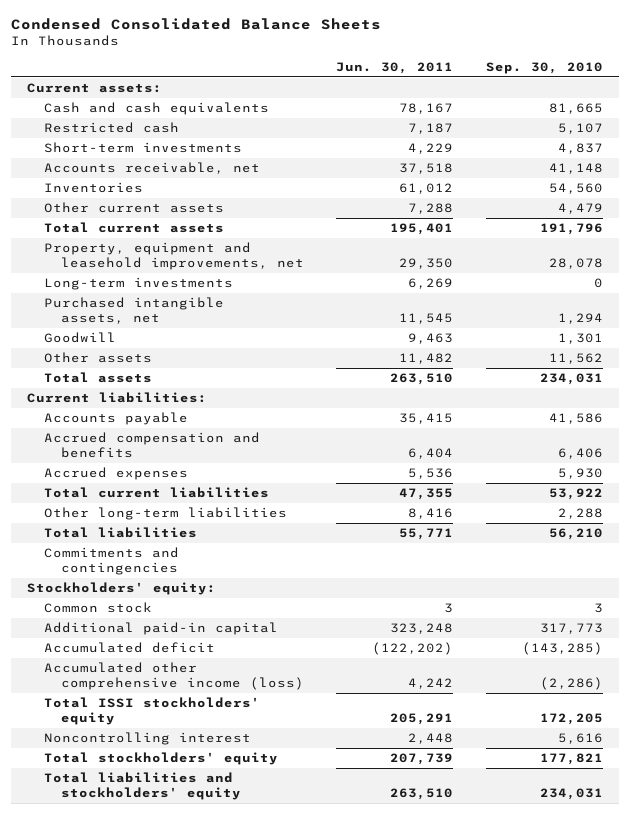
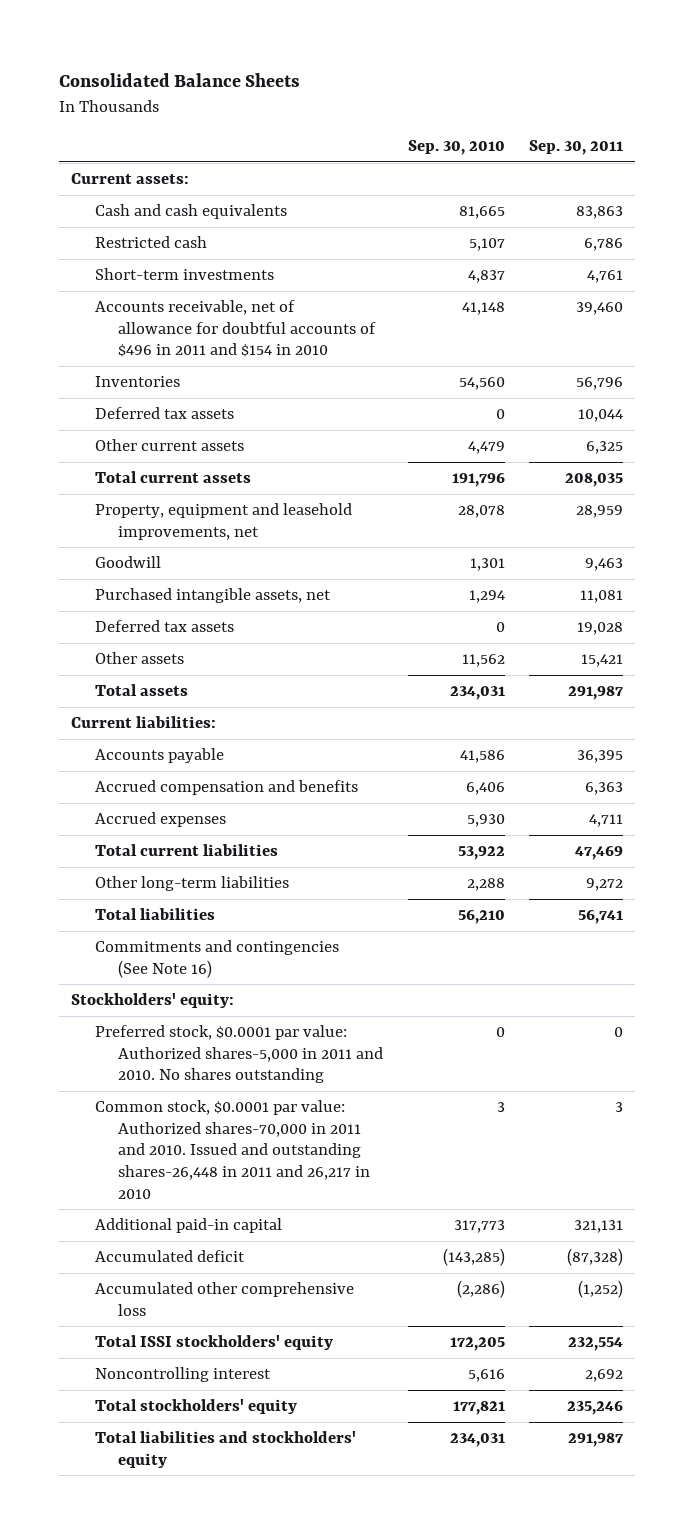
[10,18,381,31] Condensed Consolidated Balance Sheets -> [58,73,300,88] Consolidated Balance Sheets
[336,62,454,75] Jun. 30, 2011 -> none
none -> [529,140,624,156] Sep. 30, 2011
[43,162,260,175] Accounts receivable, net -> [94,300,377,358] Accounts receivable, net of allowance for doubtful accounts of $496 in 2011 and $154 in 2010
none -> [94,407,234,420] Deferred tax assets
[43,277,233,291] Long-term investments -> none
[43,297,224,325] Purchased intangible assets, net -> [94,588,331,604] Purchased intangible assets, net
none -> [94,620,234,633] Deferred tax assets
[43,547,179,576] Commitments and contingencies -> [94,940,339,978] Commitments and contingencies (See Note 16)
none -> [94,1025,384,1084] Preferred stock, $0.0001 par value: Authorized shares-5,000 in 2011 and 2010. No shares outstanding
[43,602,152,614] Common stock -> [94,1100,371,1199] Common stock, $0.0001 par value: Authorized shares-70,000 in 2011 and 2010. Issued and outstanding shares-26,448 in 2011 and 26,217 in 2010
[43,662,304,691] Accumulated other comprehensive income (loss) -> [94,1282,354,1316] Accumulated other comprehensive loss

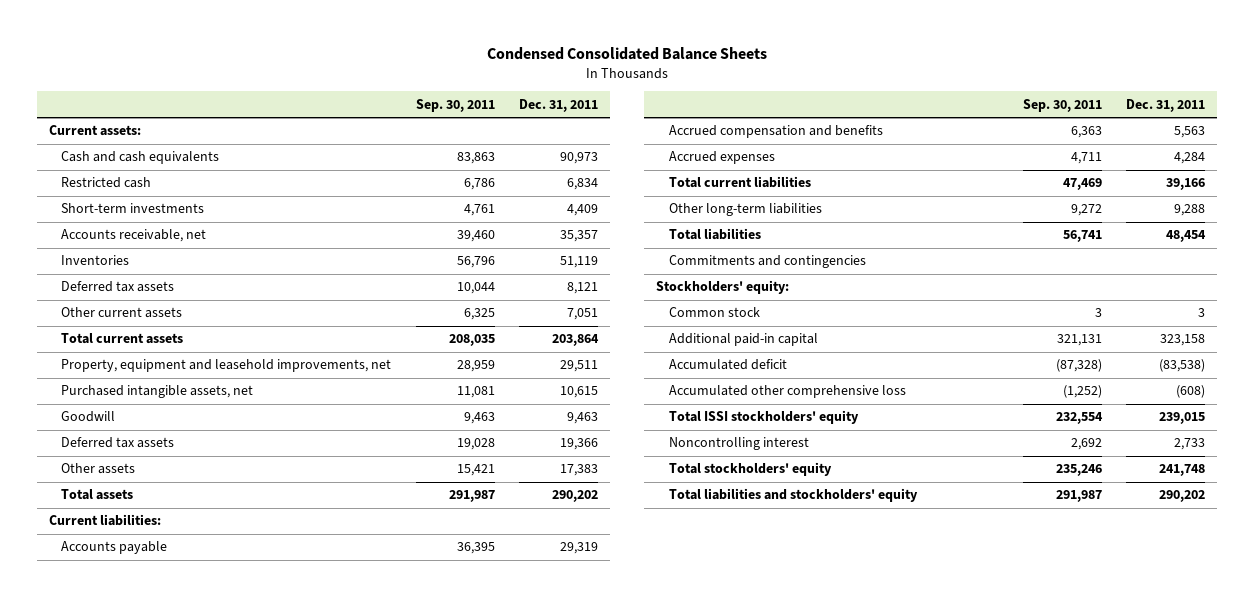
[58,73,300,88] Consolidated Balance Sheets -> [486,46,767,60] Condensed Consolidated Balance Sheets
[407,140,505,156] Sep. 30, 2010 -> none
none -> [518,98,598,112] Dec. 31, 2011
[94,300,377,358] Accounts receivable, net of allowance for doubtful accounts of $496 in 2011 and $154 in 2010 -> [61,229,207,243] Accounts receivable, net
[94,556,161,569] Goodwill -> [61,411,116,423] Goodwill
[94,940,339,978] Commitments and contingencies (See Note 16) -> [668,255,866,269] Commitments and contingencies
[94,1025,384,1084] Preferred stock, $0.0001 par value: Authorized shares-5,000 in 2011 and 2010. No shares outstanding -> none
[94,1100,371,1199] Common stock, $0.0001 par value: Authorized shares-70,000 in 2011 and 2010. Issued and outstanding shares-26,448 in 2011 and 26,217 in 2010 -> [668,307,760,318] Common stock

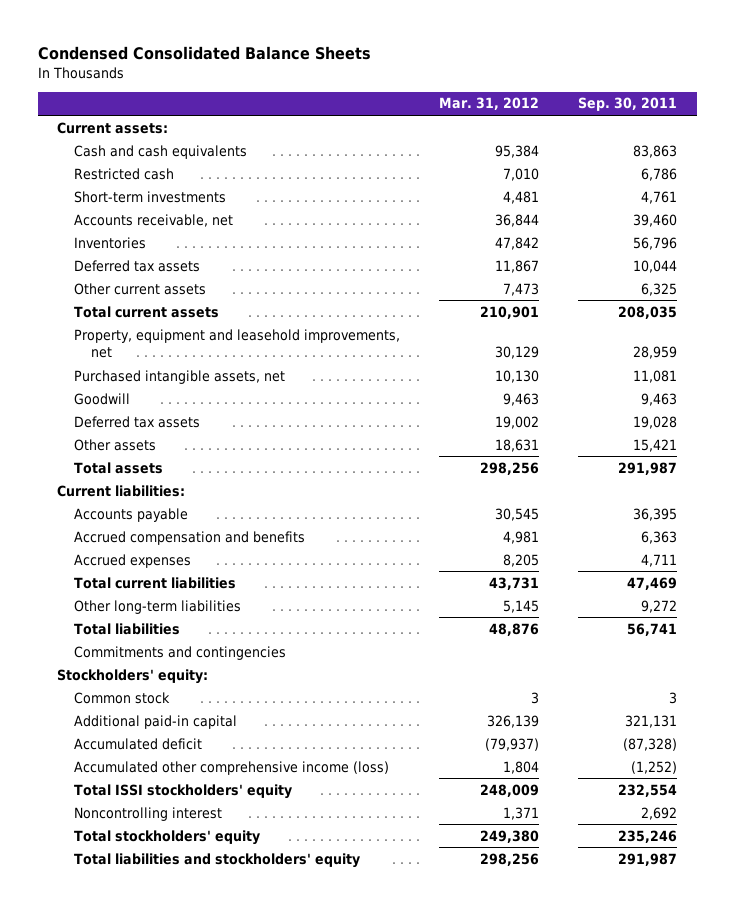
[518,98,598,112] Dec. 31, 2011 -> none
none -> [439,97,540,111] Mar. 31, 2012
[668,385,906,399] Accumulated other comprehensive loss -> [74,760,390,775] Accumulated other comprehensive income (loss)

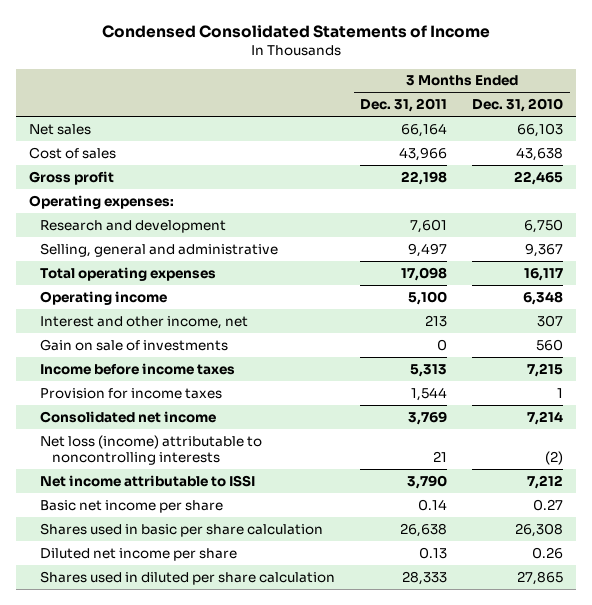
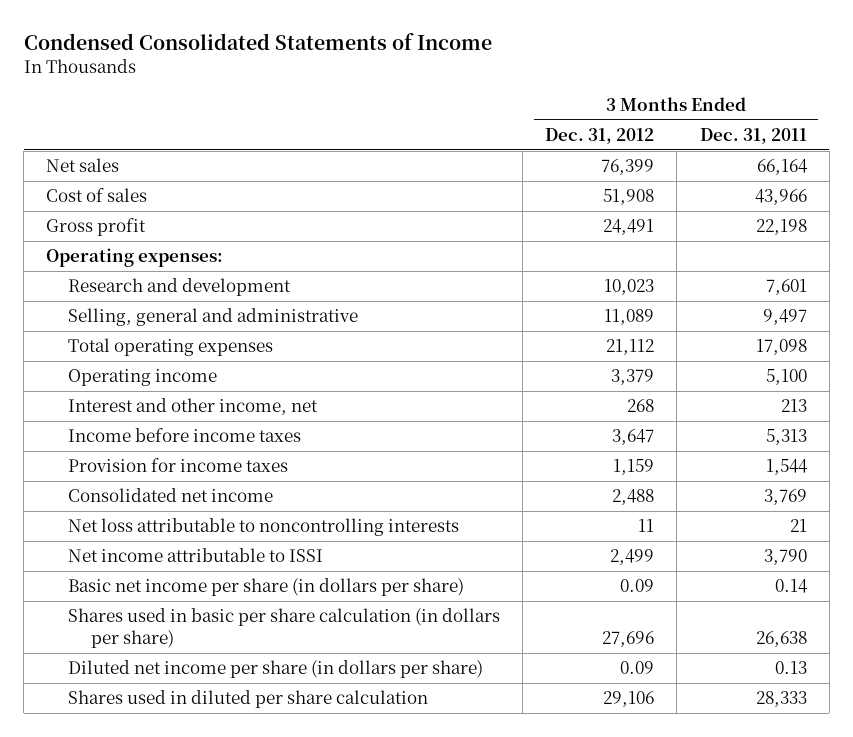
[472,98,564,113] Dec. 31, 2010 -> none
none -> [545,128,655,145] Dec. 31, 2012
[40,338,229,351] Gain on sale of investments -> none
[40,434,263,465] Net loss (income) attributable to noncontrolling interests -> [68,518,460,537] Net loss attributable to noncontrolling interests
[40,499,224,513] Basic net income per share -> [68,578,465,597] Basic net income per share (in dollars per share)
[40,522,324,537] Shares used in basic per share calculation -> [68,608,501,648] Shares used in basic per share calculation (in dollars per share)
[40,547,238,561] Diluted net income per share -> [68,660,484,679] Diluted net income per share (in dollars per share)

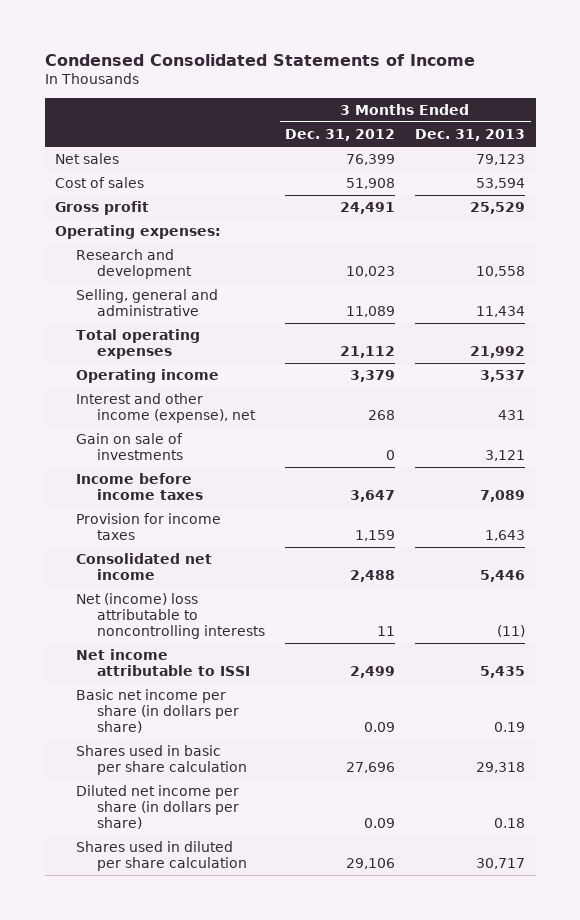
[699,128,807,145] Dec. 31, 2011 -> none
none -> [415,128,526,141] Dec. 31, 2013
[68,398,319,416] Interest and other income, net -> [75,393,256,423] Interest and other income (expense), net
none -> [75,433,183,460] Gain on sale of investments
[68,518,460,537] Net loss attributable to noncontrolling interests -> [75,593,265,639] Net (income) loss attributable to noncontrolling interests
[68,608,501,648] Shares used in basic per share calculation (in dollars per share) -> [75,745,247,775] Shares used in basic per share calculation

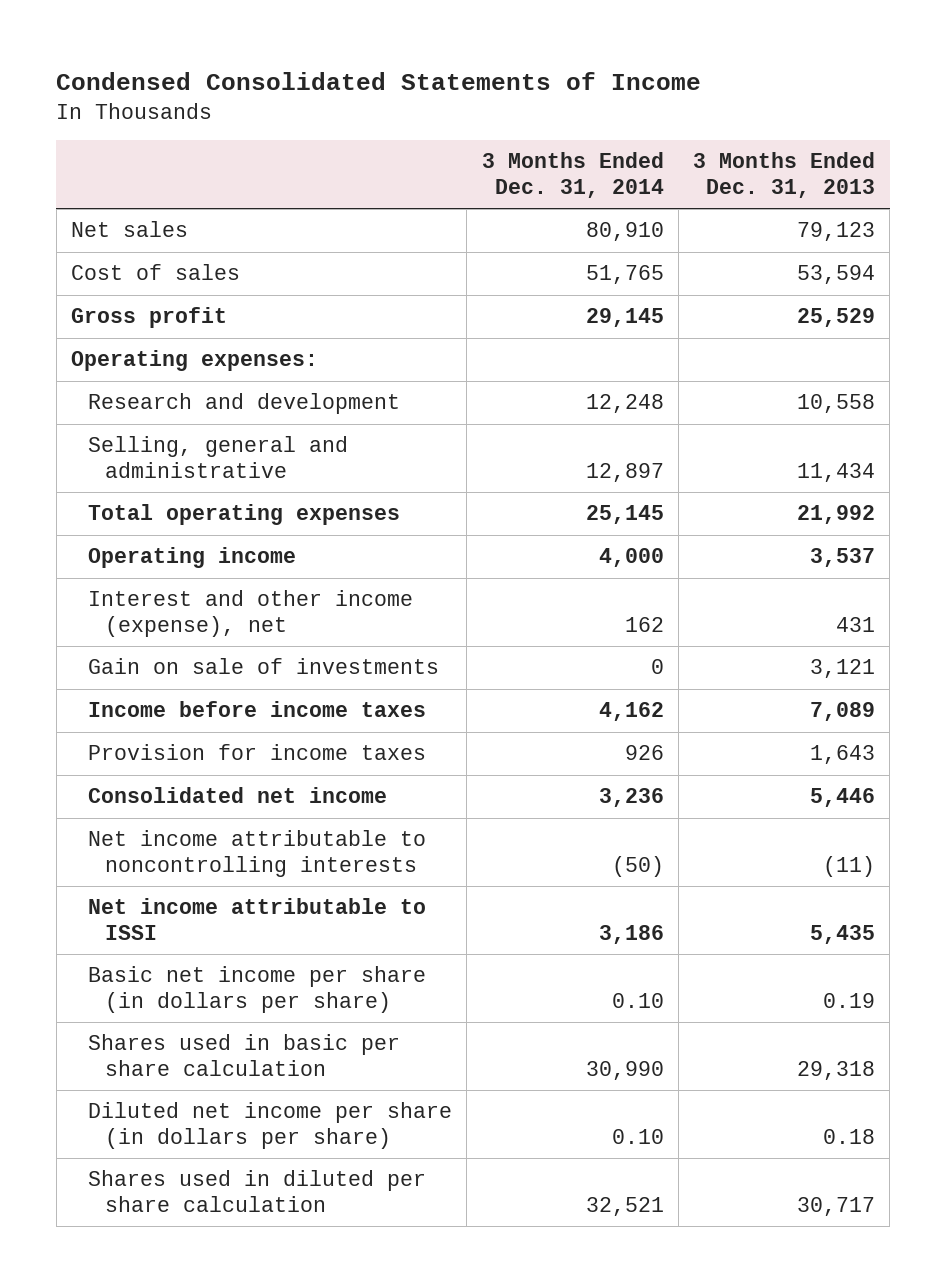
[285,128,396,141] Dec. 31, 2012 -> none
none -> [481,152,664,199] 3 Months Ended Dec. 31, 2014
[75,593,265,639] Net (income) loss attributable to noncontrolling interests -> [88,830,427,878] Net income attributable to noncontrolling interests

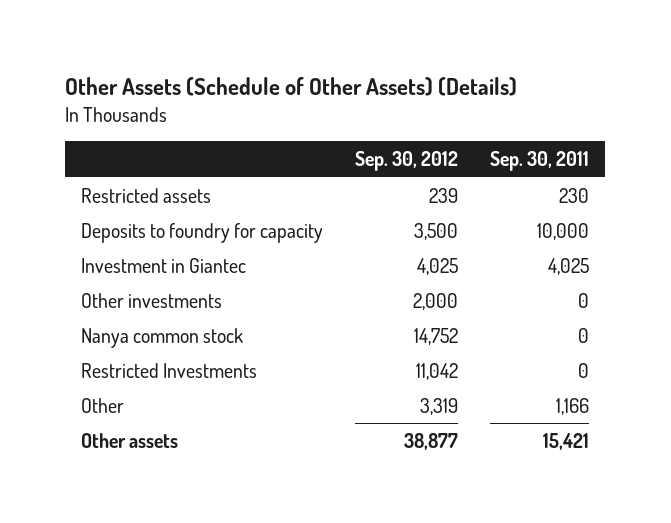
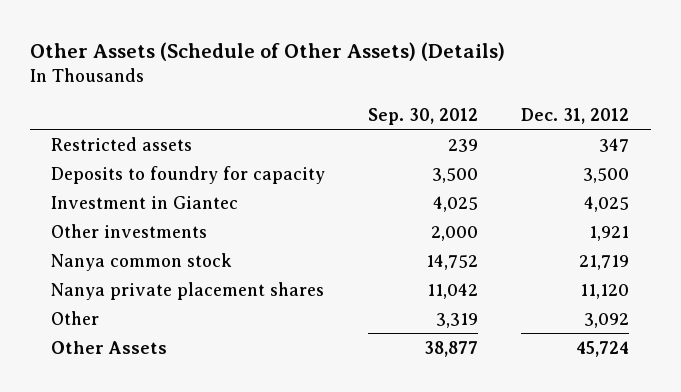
[490,150,590,171] Sep. 30, 2011 -> none
none -> [521,107,630,124] Dec. 31, 2012
[81,362,258,378] Restricted Investments -> [51,281,325,300] Nanya private placement shares
[81,432,179,448] Other assets -> [51,340,168,354] Other Assets

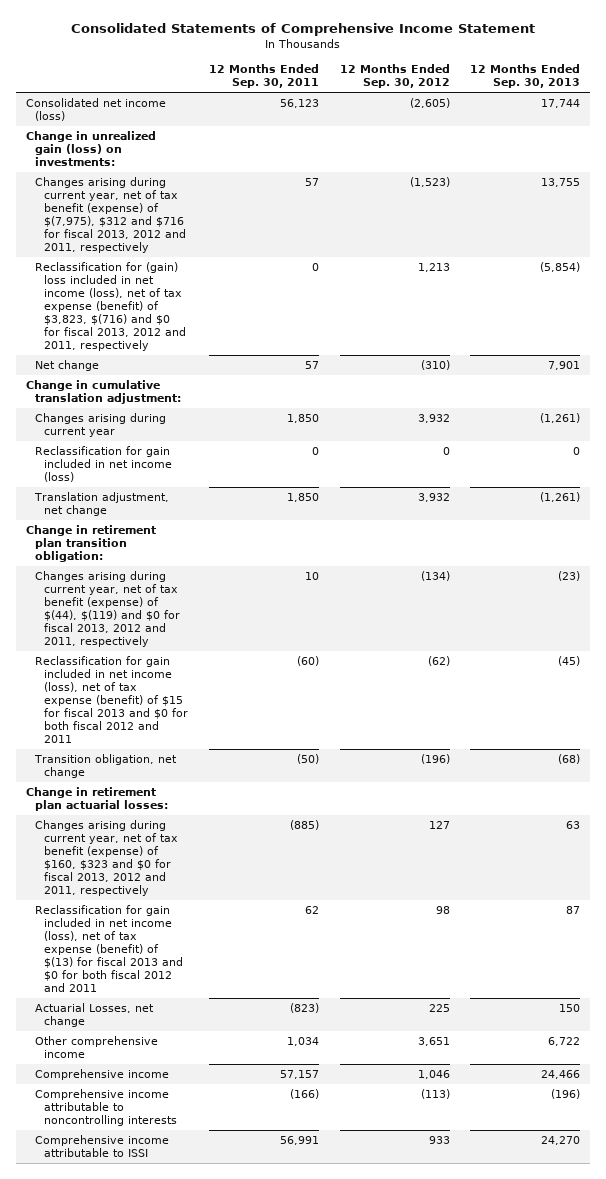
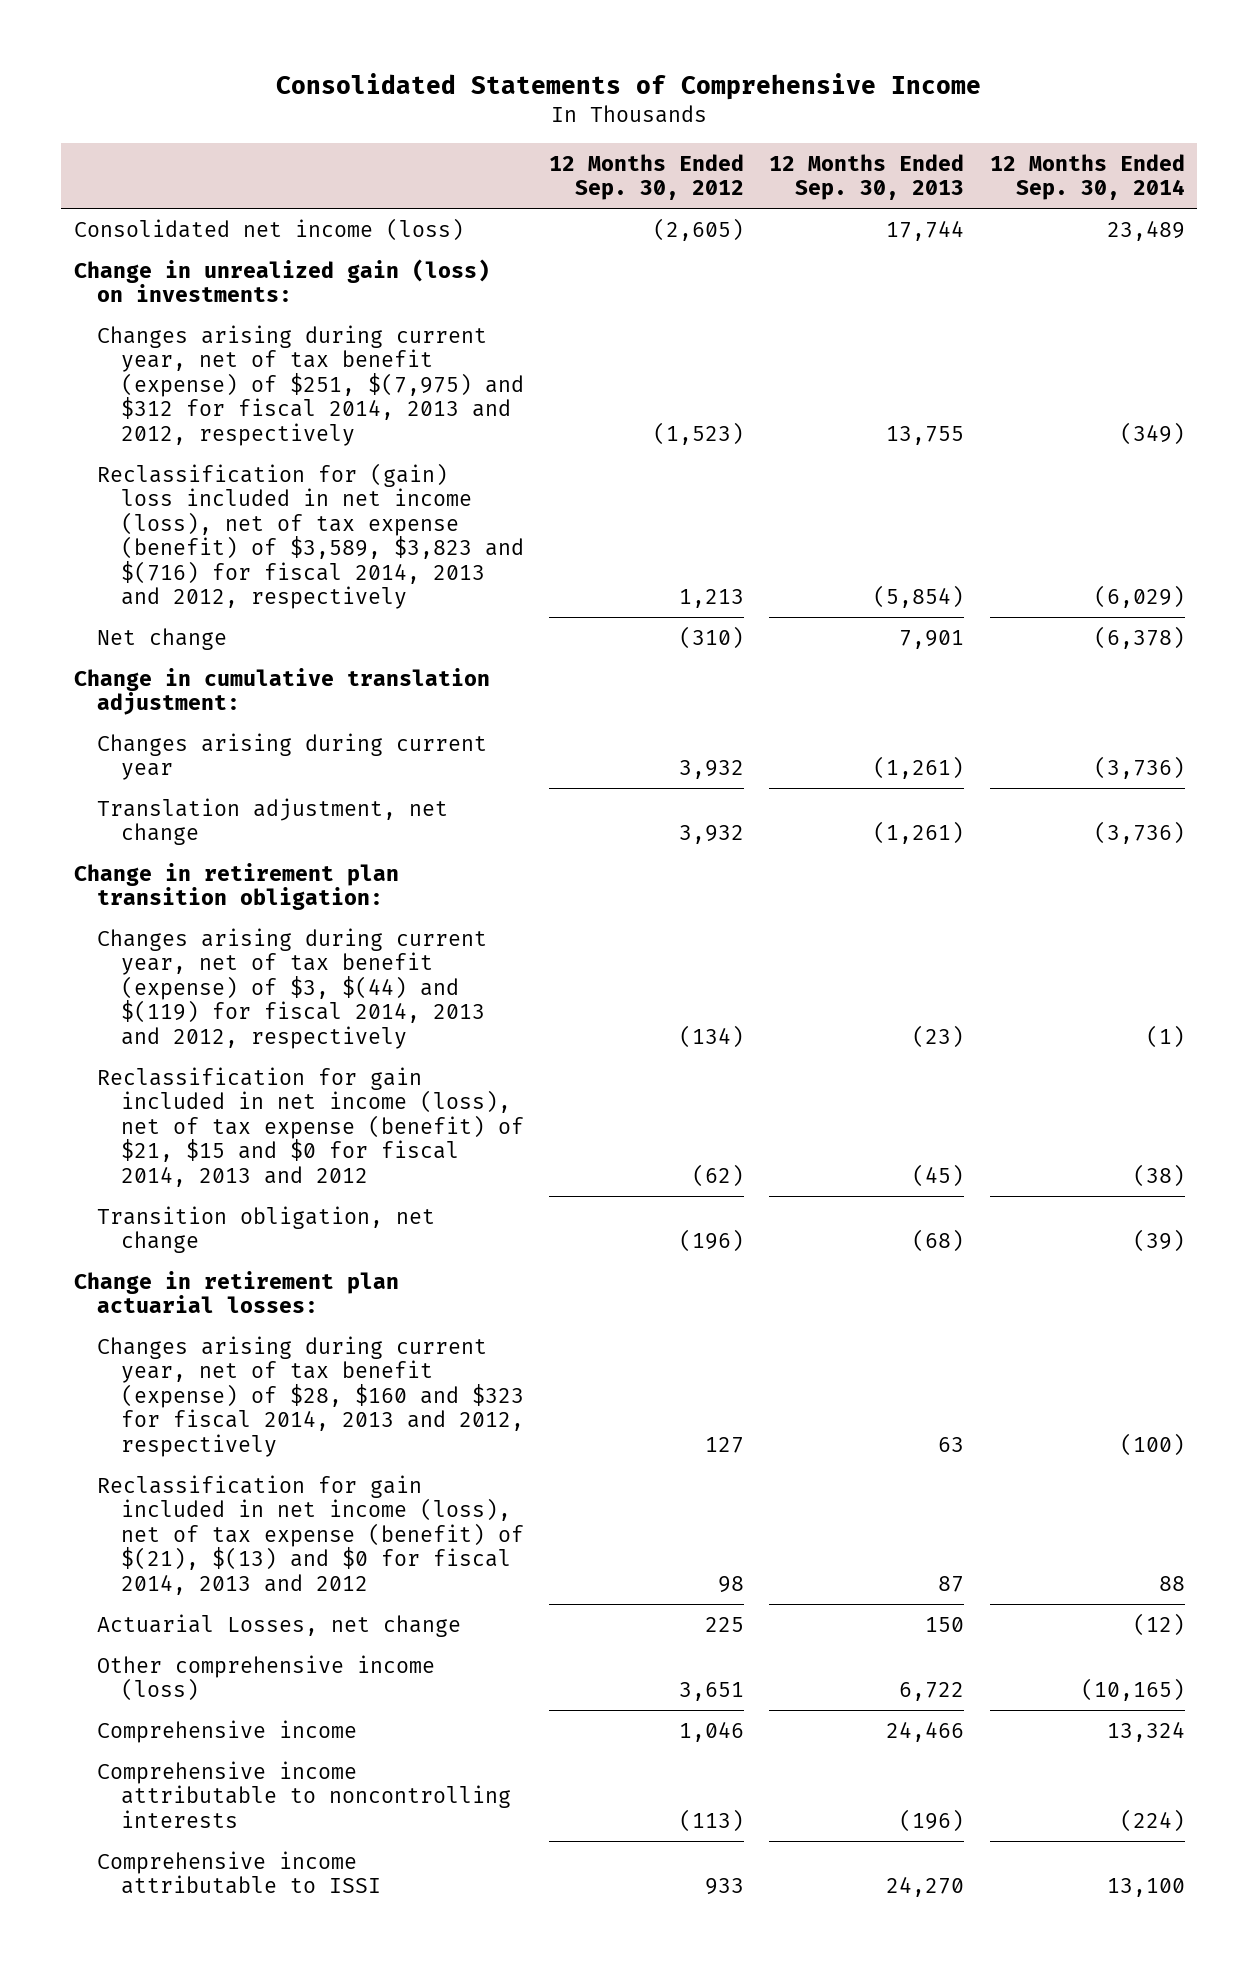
[71,22,536,36] Consolidated Statements of Comprehensive Income Statement -> [276,72,982,100] Consolidated Statements of Comprehensive Income
[208,64,319,89] 12 Months Ended Sep. 30, 2011 -> none
none -> [989,153,1185,201] 12 Months Ended Sep. 30, 2014
[35,177,187,253] Changes arising during current year, net of tax benefit (expense) of $(7,975), $312 and $716 for fiscal 2013, 2012 and 2011, respectively -> [97,324,525,446] Changes arising during current year, net of tax benefit (expense) of $251, $(7,975) and $312 for fiscal 2014, 2013 and 2012, respectively
[35,262,187,351] Reclassification for (gain) loss included in net income (loss), net of tax expense (benefit) of $3,823, $(716) and $0 for fiscal 2013, 2012 and 2011, respectively -> [97,462,525,610] Reclassification for (gain) loss included in net income (loss), net of tax expense (benefit) of $3,589, $3,823 and $(716) for fiscal 2014, 2013 and 2012, respectively
[35,446,173,482] Reclassification for gain included in net income (loss) -> none
[35,571,181,647] Changes arising during current year, net of tax benefit (expense) of $(44), $(119) and $0 for fiscal 2013, 2012 and 2011, respectively -> [97,927,488,1049] Changes arising during current year, net of tax benefit (expense) of $3, $(44) and $(119) for fiscal 2014, 2013 and 2012, respectively
[35,656,189,743] Reclassification for gain included in net income (loss), net of tax expense (benefit) of $15 for fiscal 2013 and $0 for both fiscal 2012 and 2011 -> [97,1066,525,1187] Reclassification for gain included in net income (loss), net of tax expense (benefit) of $21, $15 and $0 for fiscal 2014, 2013 and 2012
[35,820,179,896] Changes arising during current year, net of tax benefit (expense) of $160, $323 and $0 for fiscal 2013, 2012 and 2011, respectively -> [97,1335,525,1457] Changes arising during current year, net of tax benefit (expense) of $28, $160 and $323 for fiscal 2014, 2013 and 2012, respectively
[35,905,184,992] Reclassification for gain included in net income (loss), net of tax expense (benefit) of $(13) for fiscal 2013 and $0 for both fiscal 2012 and 2011 -> [97,1474,525,1595] Reclassification for gain included in net income (loss), net of tax expense (benefit) of $(21), $(13) and $0 for fiscal 2014, 2013 and 2012
[35,1036,159,1059] Other comprehensive income -> [97,1654,436,1702] Other comprehensive income (loss)

